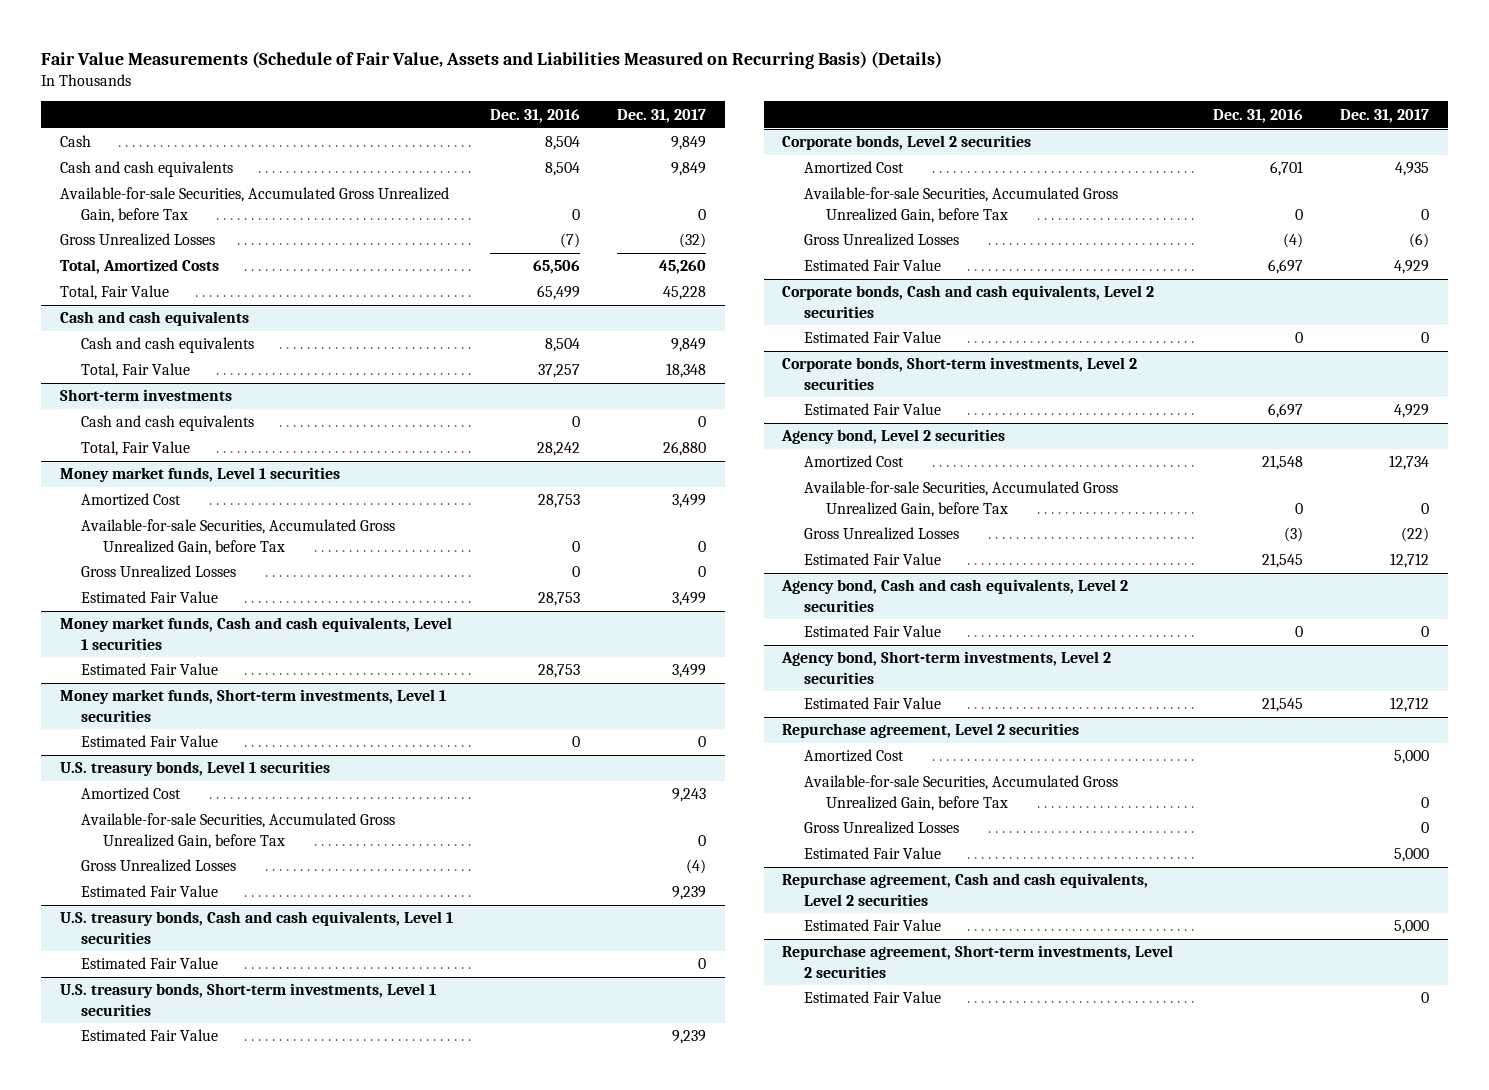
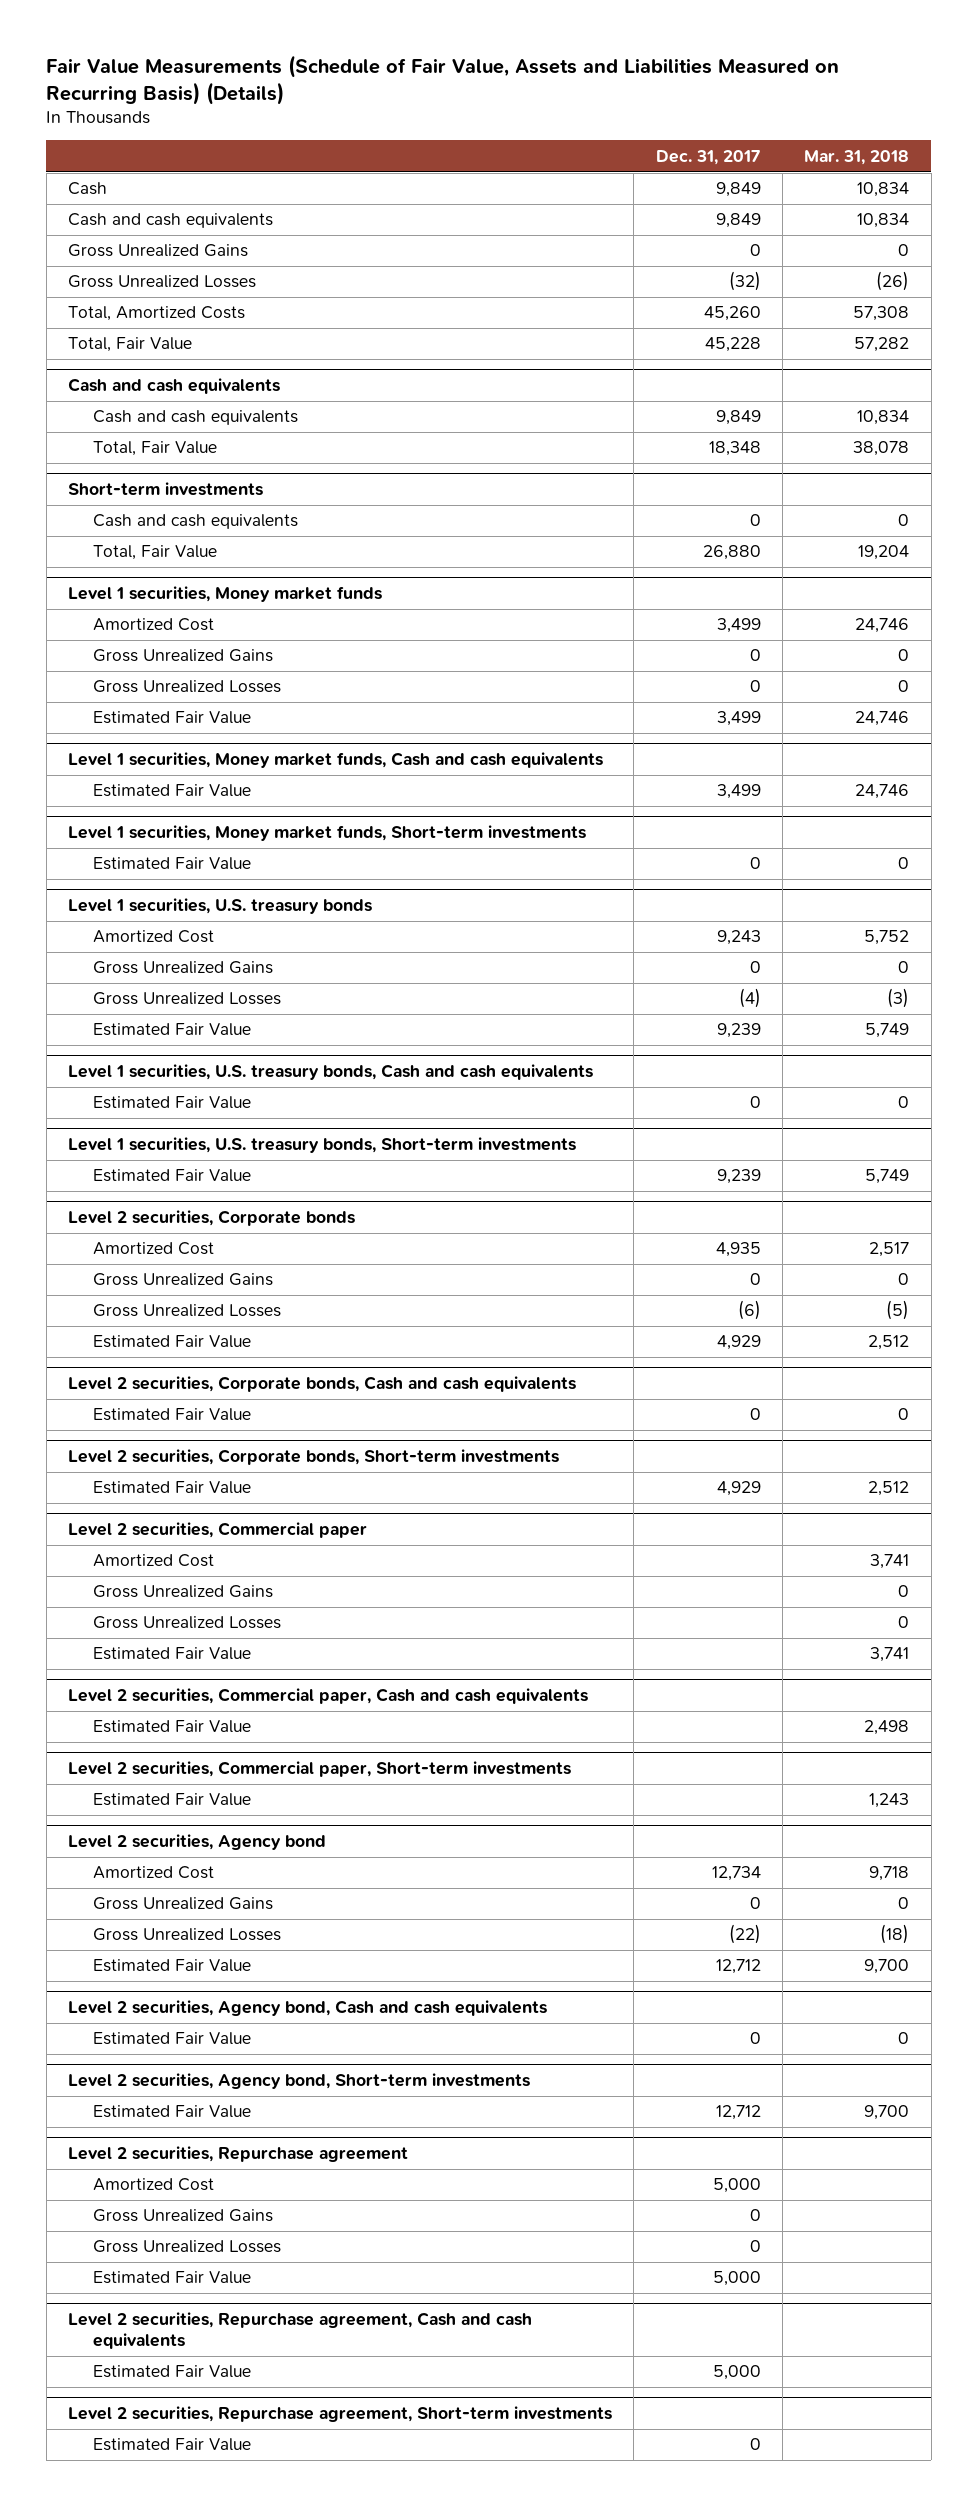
[489,108,580,123] Dec. 31, 2016 -> none
none -> [804,149,910,165] Mar. 31, 2018
[59,187,449,223] Available-for-sale Securities, Accumulated Gross Unrealized Gain, before Tax -> [67,244,248,258] Gross Unrealized Gains
[59,467,340,483] Money market funds, Level 1 securities -> [67,586,382,603] Level 1 securities, Money market funds
[81,519,396,555] Available-for-sale Securities, Accumulated Gross Unrealized Gain, before Tax -> [92,649,273,663] Gross Unrealized Gains
[59,617,452,650] Money market funds, Cash and cash equivalents, Level 1 securities -> [67,752,603,769] Level 1 securities, Money market funds, Cash and cash equivalents
[59,689,446,722] Money market funds, Short-term investments, Level 1 securities -> [67,825,586,842] Level 1 securities, Money market funds, Short-term investments
[59,761,330,777] U.S. treasury bonds, Level 1 securities -> [67,898,372,915] Level 1 securities, U.S. treasury bonds
[81,813,396,849] Available-for-sale Securities, Accumulated Gross Unrealized Gain, before Tax -> [92,961,273,975] Gross Unrealized Gains
[59,911,453,944] U.S. treasury bonds, Cash and cash equivalents, Level 1 securities -> [67,1064,593,1081] Level 1 securities, U.S. treasury bonds, Cash and cash equivalents
[59,983,436,1016] U.S. treasury bonds, Short-term investments, Level 1 securities -> [67,1137,576,1154] Level 1 securities, U.S. treasury bonds, Short-term investments
[782,135,1032,151] Corporate bonds, Level 2 securities -> [67,1210,355,1227] Level 2 securities, Corporate bonds
[804,187,1119,223] Available-for-sale Securities, Accumulated Gross Unrealized Gain, before Tax -> [92,1273,273,1287] Gross Unrealized Gains
[782,285,1155,318] Corporate bonds, Cash and cash equivalents, Level 2 securities -> [67,1376,576,1393] Level 2 securities, Corporate bonds, Cash and cash equivalents
[782,357,1138,390] Corporate bonds, Short-term investments, Level 2 securities -> [67,1449,559,1466] Level 2 securities, Corporate bonds, Short-term investments
none -> [67,1522,367,1539] Level 2 securities, Commercial paper
none -> [92,1554,214,1568] Amortized Cost
none -> [92,1585,273,1599] Gross Unrealized Gains
none -> [92,1616,281,1630] Gross Unrealized Losses
none -> [92,1647,251,1661] Estimated Fair Value
none -> [67,1688,588,1705] Level 2 securities, Commercial paper, Cash and cash equivalents
none -> [92,1720,251,1734] Estimated Fair Value
none -> [67,1761,571,1778] Level 2 securities, Commercial paper, Short-term investments
none -> [92,1793,251,1807] Estimated Fair Value
[781,429,1006,445] Agency bond, Level 2 securities -> [67,1834,326,1851] Level 2 securities, Agency bond
[804,481,1119,517] Available-for-sale Securities, Accumulated Gross Unrealized Gain, before Tax -> [92,1897,273,1911] Gross Unrealized Gains
[781,579,1129,612] Agency bond, Cash and cash equivalents, Level 2 securities -> [67,2000,547,2017] Level 2 securities, Agency bond, Cash and cash equivalents
[781,651,1112,684] Agency bond, Short-term investments, Level 2 securities -> [67,2073,530,2090] Level 2 securities, Agency bond, Short-term investments
[782,723,1080,739] Repurchase agreement, Level 2 securities -> [67,2146,408,2163] Level 2 securities, Repurchase agreement
[804,775,1119,811] Available-for-sale Securities, Accumulated Gross Unrealized Gain, before Tax -> [92,2209,273,2223] Gross Unrealized Gains
[782,873,1149,906] Repurchase agreement, Cash and cash equivalents, Level 2 securities -> [67,2312,532,2350] Level 2 securities, Repurchase agreement, Cash and cash equivalents
[782,945,1174,978] Repurchase agreement, Short-term investments, Level 2 securities -> [67,2406,612,2423] Level 2 securities, Repurchase agreement, Short-term investments

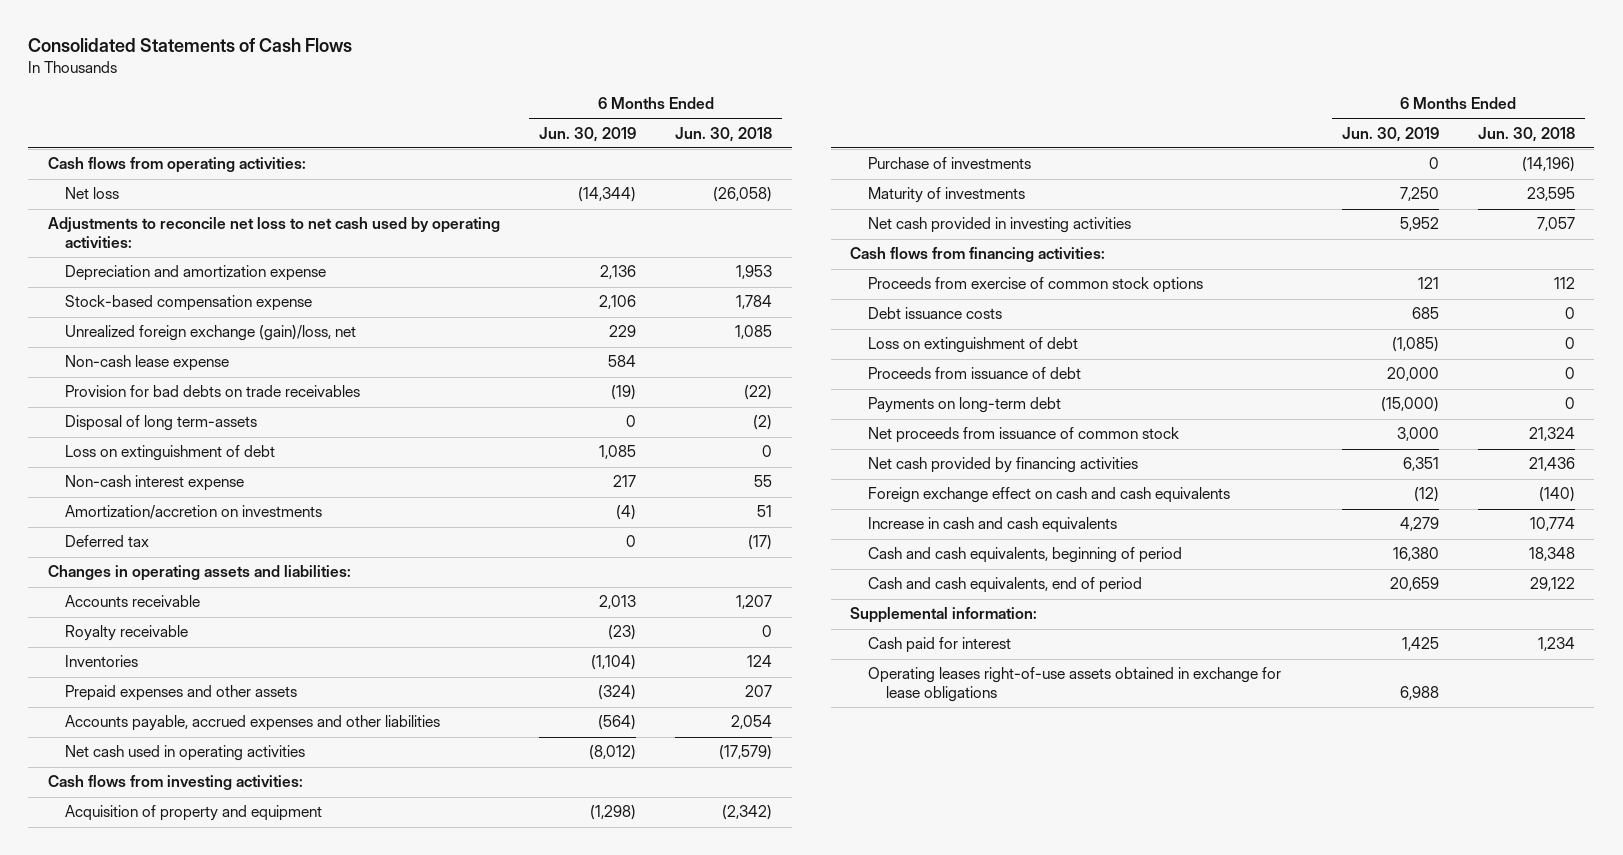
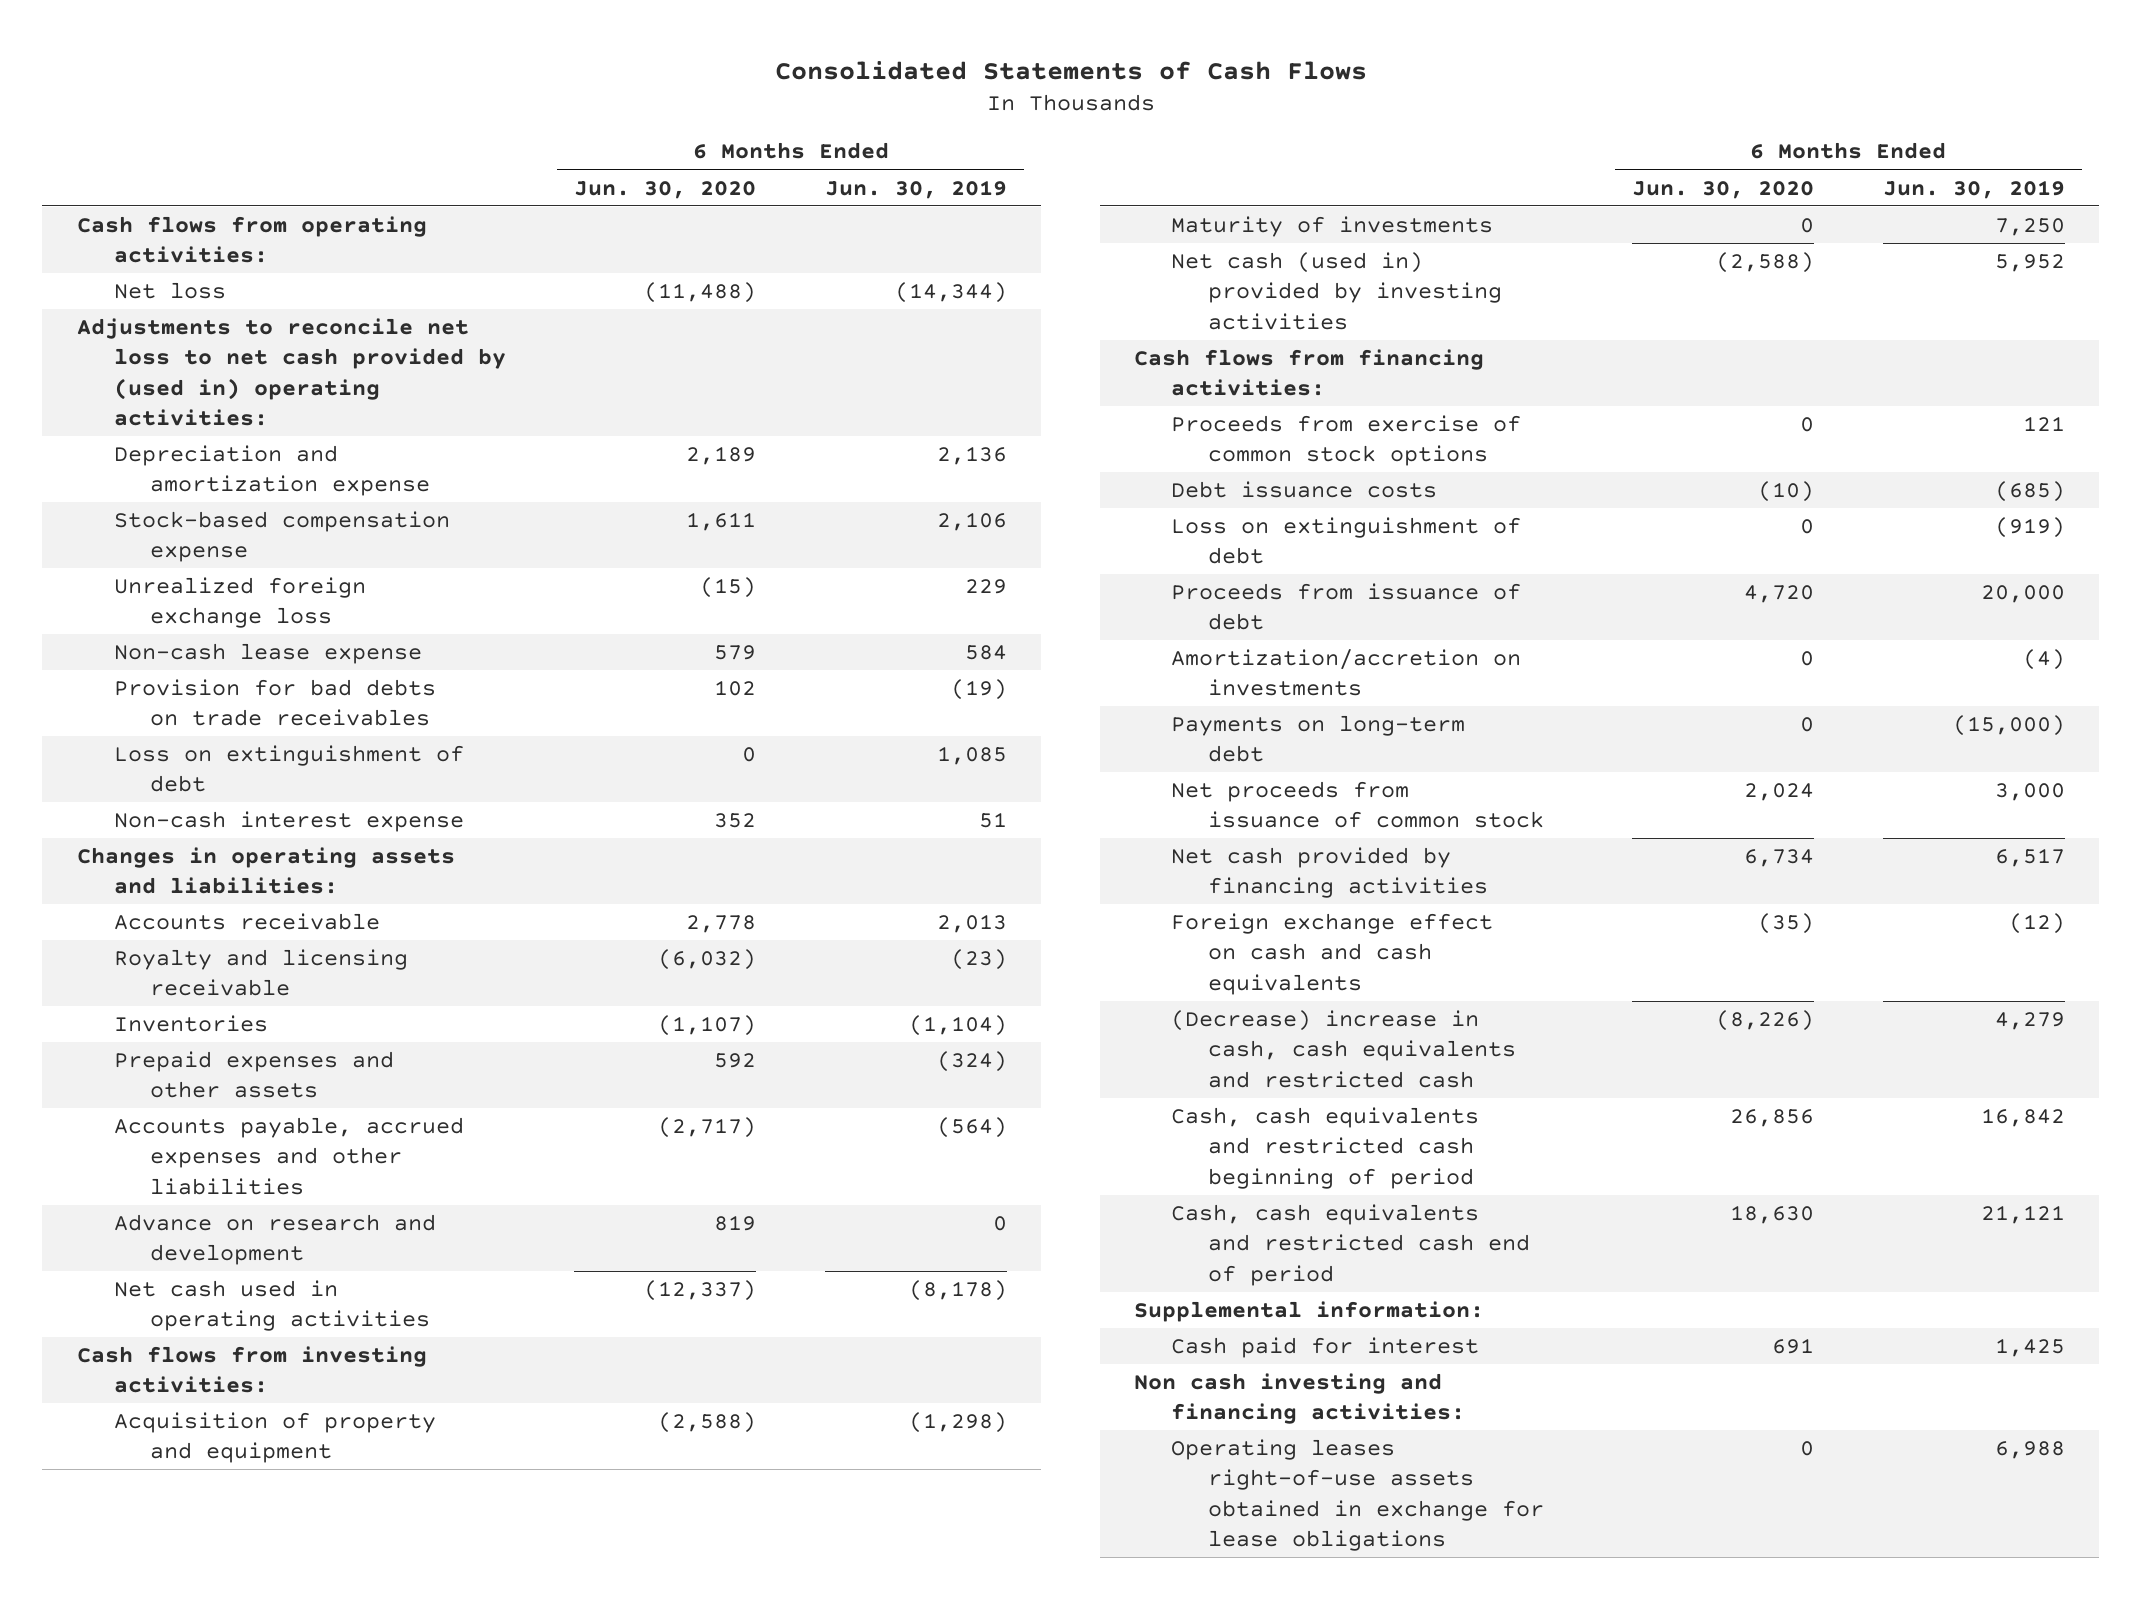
[675,126,773,142] Jun. 30, 2018 -> none
none -> [574,180,757,199] Jun. 30, 2020
[47,217,500,249] Adjustments to reconcile net loss to net cash used by operating activities: -> [76,317,506,426] Adjustments to reconcile net loss to net cash provided by (used in) operating activities:
[65,325,357,342] Unrealized foreign exchange (gain)/loss, net -> [113,576,366,629] Unrealized foreign exchange loss
[65,415,258,432] Disposal of long term-assets -> none
[65,535,150,548] Deferred tax -> none
[613,475,637,488] 217 -> [979,811,1008,828] 51
[65,625,189,642] Royalty receivable -> [113,948,408,997] Royalty and licensing receivable
none -> [113,1213,436,1266] Advance on research and development
[589,745,637,761] (8,012) -> [909,1279,1008,1301] (8,178)
[867,157,1031,170] Purchase of investments -> none
[867,217,1131,234] Net cash provided in investing activities -> [1171,251,1503,330] Net cash (used in) provided by investing activities
[1411,307,1439,320] 685 -> [1994,480,2065,502] (685)
[1391,337,1439,353] (1,085) -> [1994,516,2065,538] (919)
[65,505,323,520] Amortization/accretion on investments -> [1171,648,1522,697] Amortization/accretion on investments
[1402,457,1439,472] 6,351 -> [1994,847,2065,867] 6,517
[867,517,1117,534] Increase in cash and cash equivalents -> [1171,1009,1517,1088] (Decrease) increase in cash, cash equivalents and restricted cash
[867,547,1182,564] Cash and cash equivalents, beginning of period -> [1171,1106,1480,1189] Cash, cash equivalents and restricted cash beginning of period
[1392,547,1439,562] 16,380 -> [1980,1107,2065,1127] 16,842
[867,577,1142,594] Cash and cash equivalents, end of period -> [1171,1203,1531,1286] Cash, cash equivalents and restricted cash end of period
[1389,577,1439,592] 20,659 -> [1980,1204,2065,1224] 21,121
none -> [1134,1372,1466,1425] Non cash investing and financing activities:

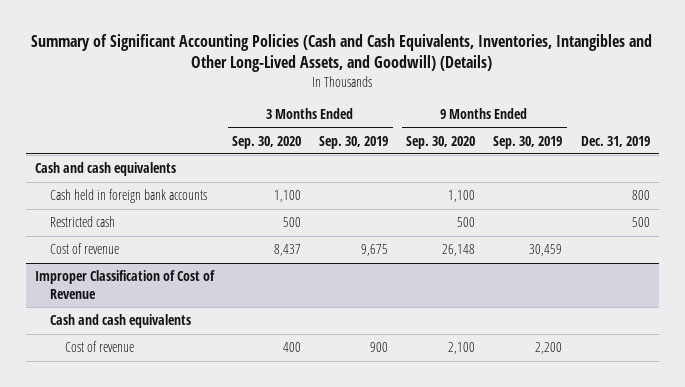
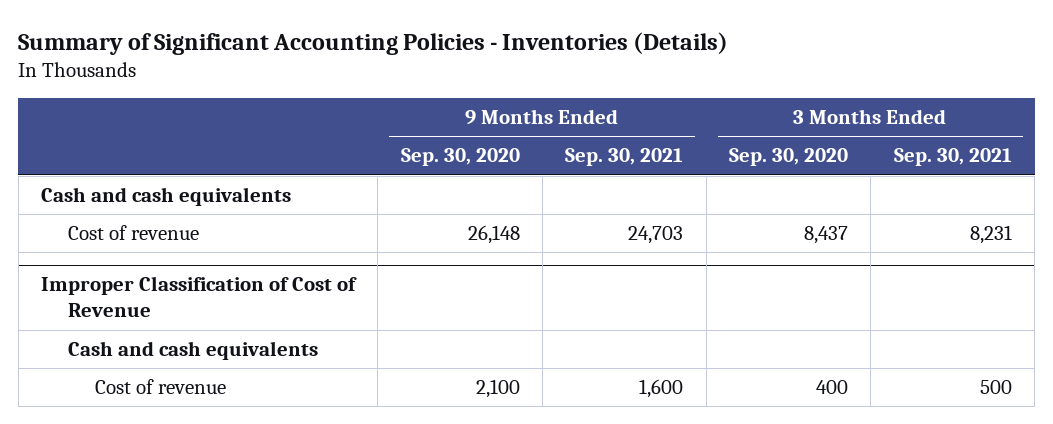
[31,34,653,73] Summary of Significant Accounting Policies (Cash and Cash Equivalents, Inventories, Intangibles and Other Long-Lived Assets, and Goodwill) (Details) -> [18,31,729,55] Summary of Significant Accounting Policies - Inventories (Details)
[319,135,389,149] Sep. 30, 2019 -> none
[493,135,563,149] Sep. 30, 2019 -> none
[580,135,650,147] Dec. 31, 2019 -> none
none -> [565,148,684,167] Sep. 30, 2021
none -> [893,148,1012,167] Sep. 30, 2021
[49,189,207,204] Cash held in foreign bank accounts -> none
[49,216,115,228] Restricted cash -> none

